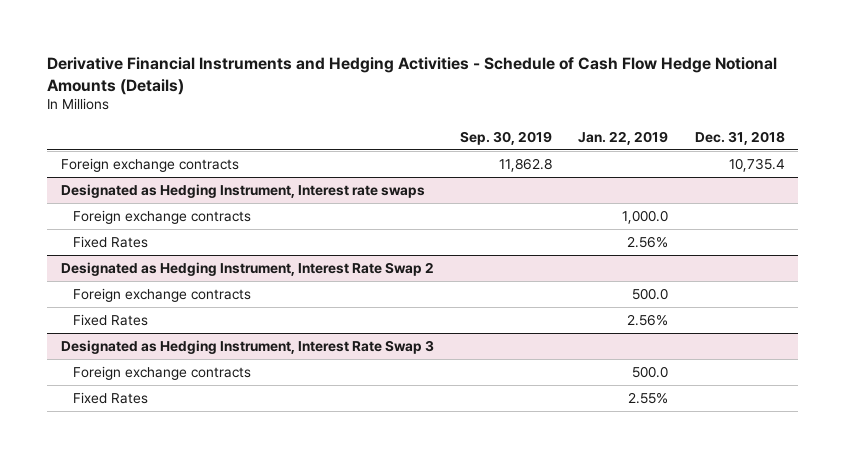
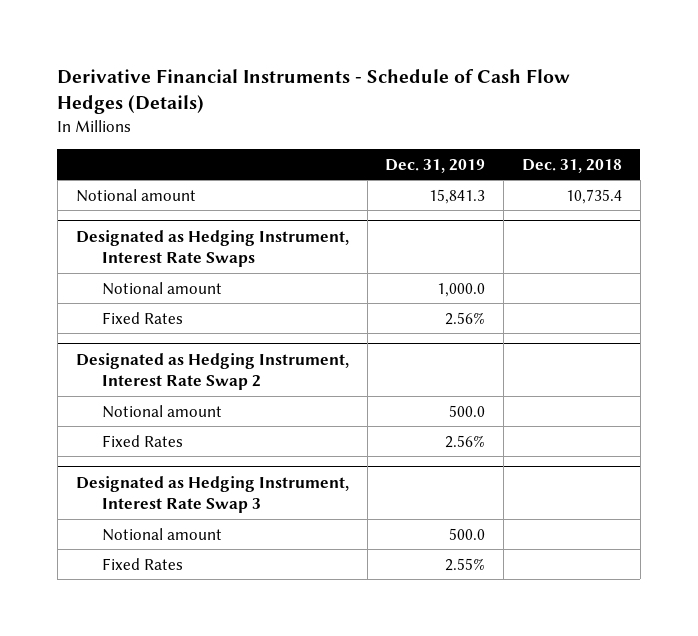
[47,56,778,95] Derivative Financial Instruments and Hedging Activities - Schedule of Cash Flow Hedge Notional Amounts (Details) -> [57,69,571,115] Derivative Financial Instruments - Schedule of Cash Flow Hedges (Details)
[459,130,552,145] Sep. 30, 2019 -> none
[578,130,669,145] Jan. 22, 2019 -> none
none -> [385,158,486,173] Dec. 31, 2019
[60,158,239,173] Foreign exchange contracts -> [75,188,196,202] Notional amount
[60,184,425,199] Designated as Hedging Instrument, Interest rate swaps -> [75,229,349,268] Designated as Hedging Instrument, Interest Rate Swaps
[73,210,252,225] Foreign exchange contracts -> [101,281,222,295] Notional amount
[73,288,252,303] Foreign exchange contracts -> [101,404,222,418] Notional amount
[73,366,252,381] Foreign exchange contracts -> [101,527,222,541] Notional amount

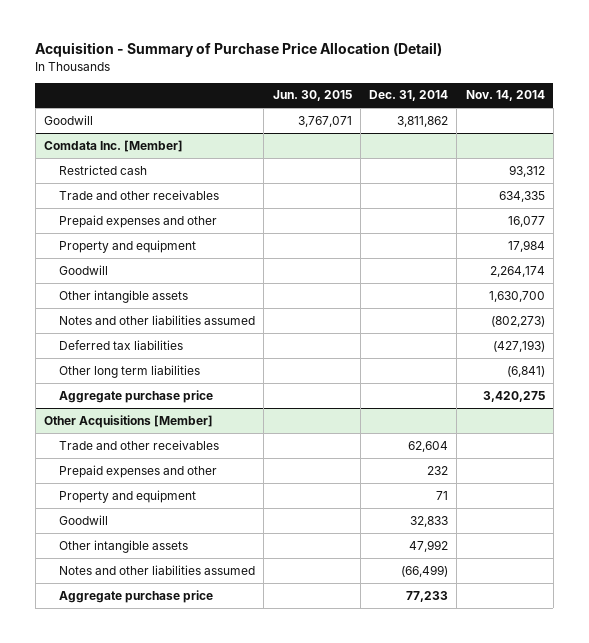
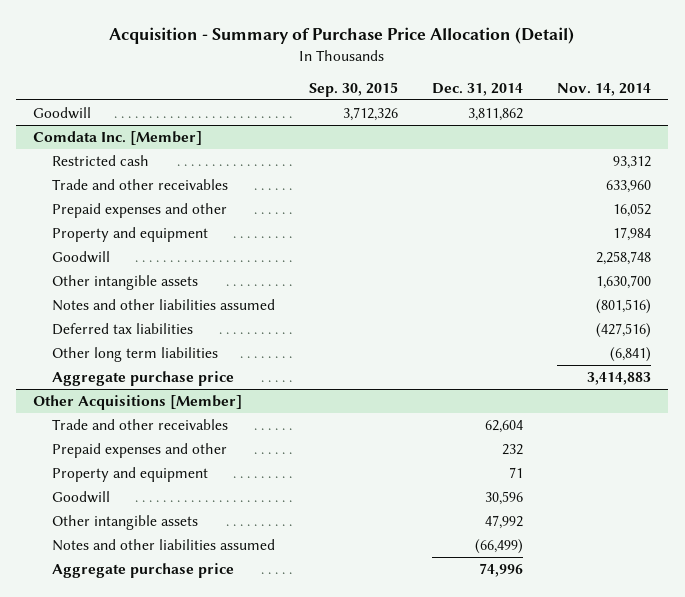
[272,90,352,102] Jun. 30, 2015 -> none
none -> [309,82,399,98] Sep. 30, 2015
[498,190,545,202] 634,335 -> [606,179,652,193] 633,960
[507,215,545,227] 16,077 -> [613,202,652,217] 16,052
[489,265,545,277] 2,264,174 -> [596,250,652,265] 2,258,748
[490,315,545,327] (802,273) -> [596,298,652,314] (801,516)
[492,339,545,352] (427,193) -> [596,322,652,338] (427,516)
[482,390,545,402] 3,420,275 -> [587,371,652,385] 3,414,883
[410,515,449,527] 32,833 -> [485,490,524,505] 30,596
[406,590,449,602] 77,233 -> [479,562,524,577] 74,996

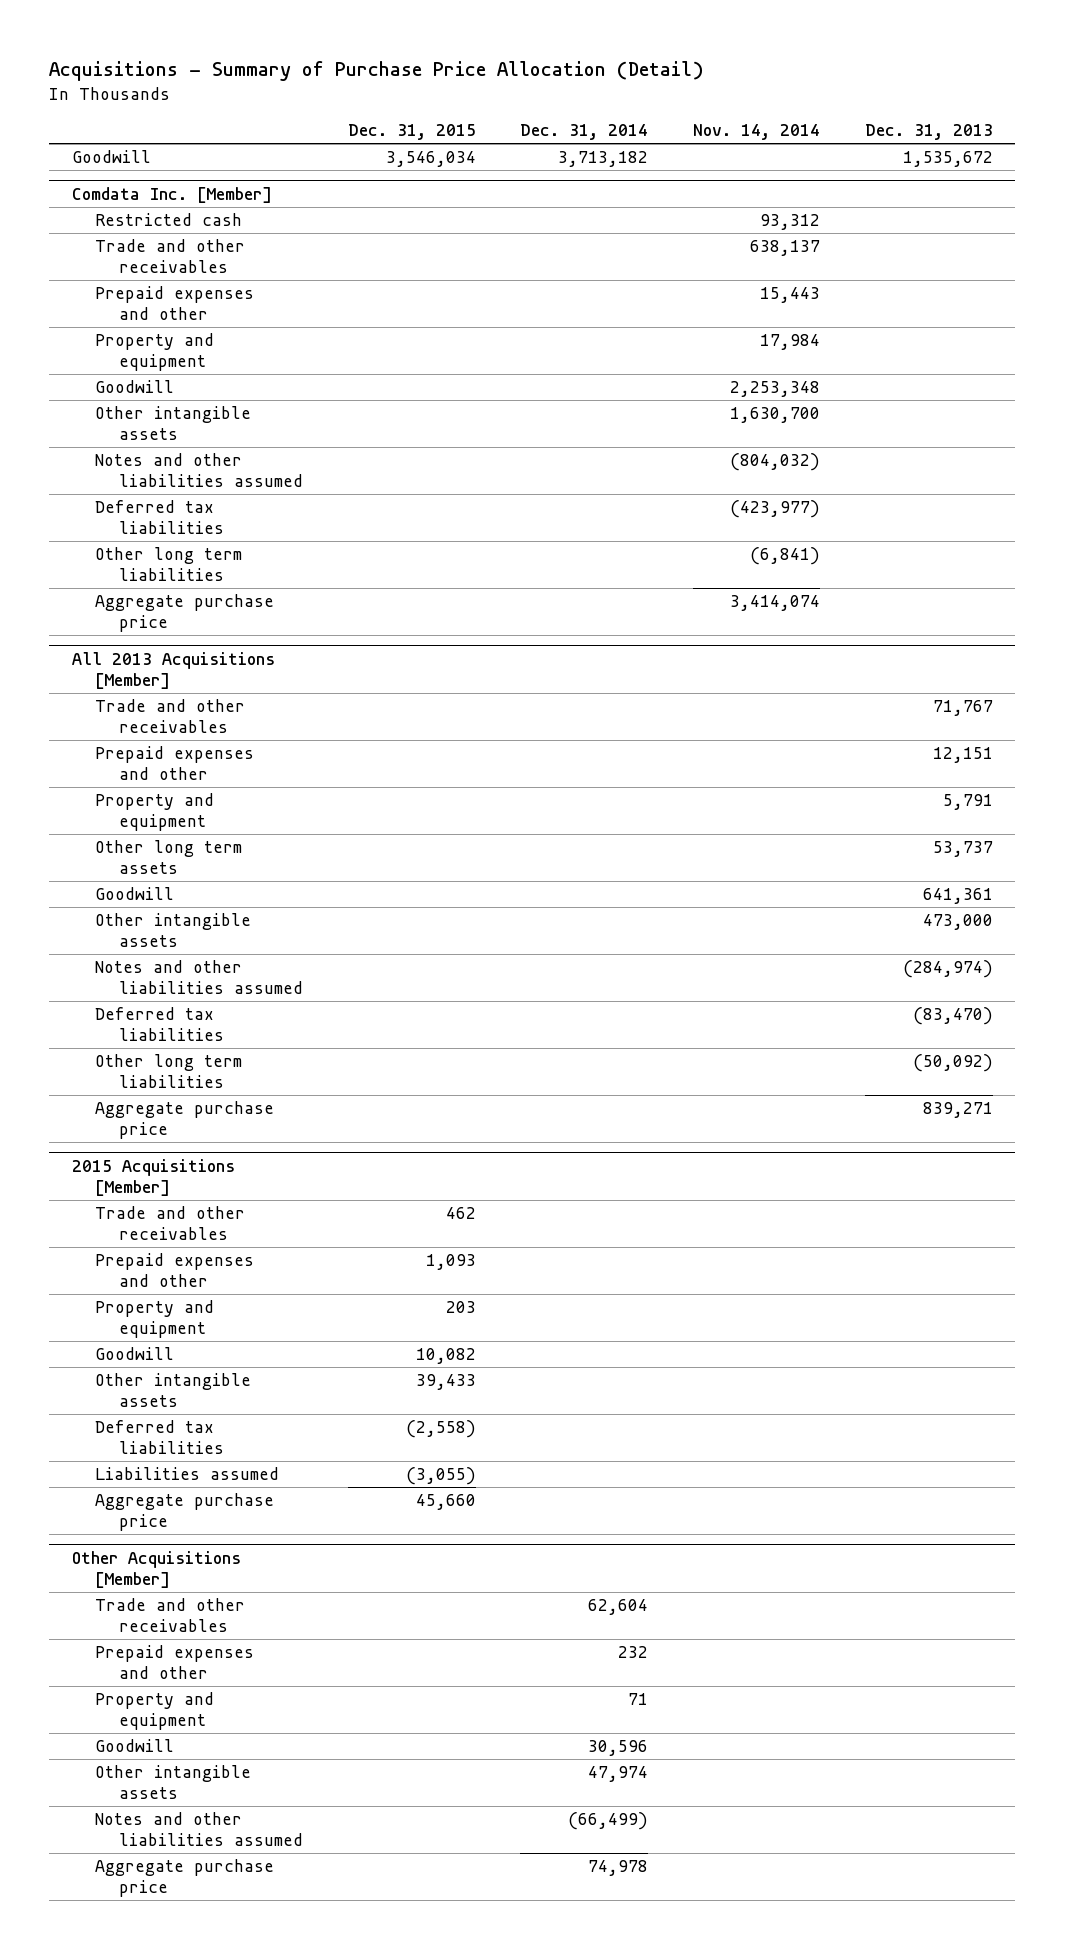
[109,27,575,45] Acquisition - Summary of Purchase Price Allocation (Detail) -> [49,61,705,82] Acquisitions - Summary of Purchase Price Allocation (Detail)
[309,82,399,98] Sep. 30, 2015 -> none
none -> [347,124,476,141] Dec. 31, 2015
none -> [864,124,993,141] Dec. 31, 2013
[468,107,524,121] 3,811,862 -> [558,151,649,168] 3,713,182
[606,179,652,193] 633,960 -> [750,240,821,257] 638,137
[613,202,652,217] 16,052 -> [760,287,821,304] 15,443
[596,250,652,265] 2,258,748 -> [730,381,821,398] 2,253,348
[596,298,652,314] (801,516) -> [730,453,821,472] (804,032)
[596,322,652,338] (427,516) -> [730,500,821,519] (423,977)
[587,371,652,385] 3,414,883 -> [730,595,821,612] 3,414,074
none -> [71,651,275,689] All 2013 Acquisitions [Member]
none -> [95,699,246,734] Trade and other receivables
none -> [95,746,255,781] Prepaid expenses and other
none -> [95,793,215,832] Property and equipment
none -> [95,840,243,875] Other long term assets
none -> [95,887,175,901] Goodwill
none -> [95,913,252,948] Other intangible assets
none -> [95,960,303,995] Notes and other liabilities assumed
none -> [95,1007,224,1042] Deferred tax liabilities
none -> [95,1054,243,1089] Other long term liabilities
none -> [95,1101,275,1140] Aggregate purchase price
none -> [71,1158,235,1196] 2015 Acquisitions [Member]
none -> [95,1206,246,1241] Trade and other receivables
none -> [95,1253,255,1288] Prepaid expenses and other
none -> [95,1300,215,1339] Property and equipment
none -> [95,1347,175,1361] Goodwill
none -> [95,1373,252,1408] Other intangible assets
none -> [95,1420,224,1455] Deferred tax liabilities
none -> [95,1467,280,1481] Liabilities assumed
none -> [95,1493,275,1532] Aggregate purchase price
[485,514,524,529] 47,992 -> [588,1766,649,1783] 47,974
[479,562,524,577] 74,996 -> [588,1860,649,1877] 74,978

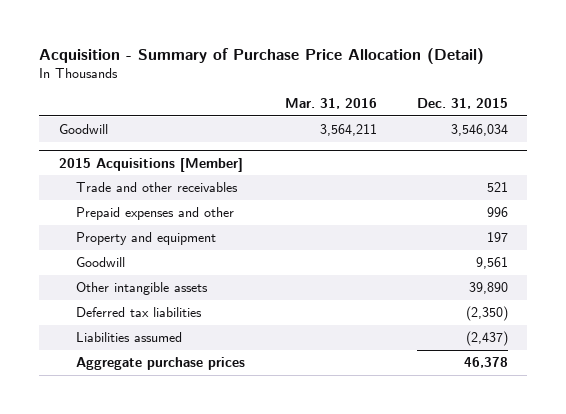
[49,61,705,82] Acquisitions - Summary of Purchase Price Allocation (Detail) -> [38,47,484,64] Acquisition - Summary of Purchase Price Allocation (Detail)
[520,124,649,141] Dec. 31, 2014 -> none
[693,124,821,141] Nov. 14, 2014 -> none
[864,124,993,141] Dec. 31, 2013 -> none
none -> [284,98,377,110] Mar. 31, 2016
[71,186,272,203] Comdata Inc. [Member] -> none
[95,213,243,227] Restricted cash -> none
[95,239,246,274] Trade and other receivables -> none
[95,286,255,321] Prepaid expenses and other -> none
[95,333,215,372] Property and equipment -> none
[95,380,175,394] Goodwill -> none
[95,406,252,441] Other intangible assets -> none
[95,453,303,488] Notes and other liabilities assumed -> none
[95,500,224,535] Deferred tax liabilities -> none
[95,547,243,582] Other long term liabilities -> none
[95,594,275,633] Aggregate purchase price -> none
[71,651,275,689] All 2013 Acquisitions [Member] -> none
[95,699,246,734] Trade and other receivables -> none
[95,746,255,781] Prepaid expenses and other -> none
[95,793,215,832] Property and equipment -> none
[95,840,243,875] Other long term assets -> none
[95,887,175,901] Goodwill -> none
[95,913,252,948] Other intangible assets -> none
[95,960,303,995] Notes and other liabilities assumed -> none
[95,1007,224,1042] Deferred tax liabilities -> none
[95,1054,243,1089] Other long term liabilities -> none
[95,1101,275,1140] Aggregate purchase price -> none
[71,1550,241,1588] Other Acquisitions [Member] -> none
[95,1598,246,1633] Trade and other receivables -> none
[95,1645,255,1680] Prepaid expenses and other -> none
[95,1692,215,1731] Property and equipment -> none
[95,1739,175,1753] Goodwill -> none
[95,1765,252,1800] Other intangible assets -> none
[95,1812,303,1847] Notes and other liabilities assumed -> none
[95,1859,275,1898] Aggregate purchase price -> none
[445,1207,476,1220] 462 -> [486,182,508,193] 521
[425,1254,476,1271] 1,093 -> [486,207,508,218] 996
[445,1301,476,1314] 203 -> [486,232,508,243] 197
[415,1348,476,1365] 10,082 -> [475,257,508,270] 9,561
[415,1374,476,1391] 39,433 -> [468,282,508,295] 39,890
[405,1420,476,1439] (2,558) -> [465,306,508,322] (2,350)
[405,1467,476,1486] (3,055) -> [465,331,508,347] (2,437)
[95,1493,275,1532] Aggregate purchase price -> [76,357,246,371] Aggregate purchase prices
[415,1494,476,1511] 45,660 -> [463,357,508,369] 46,378

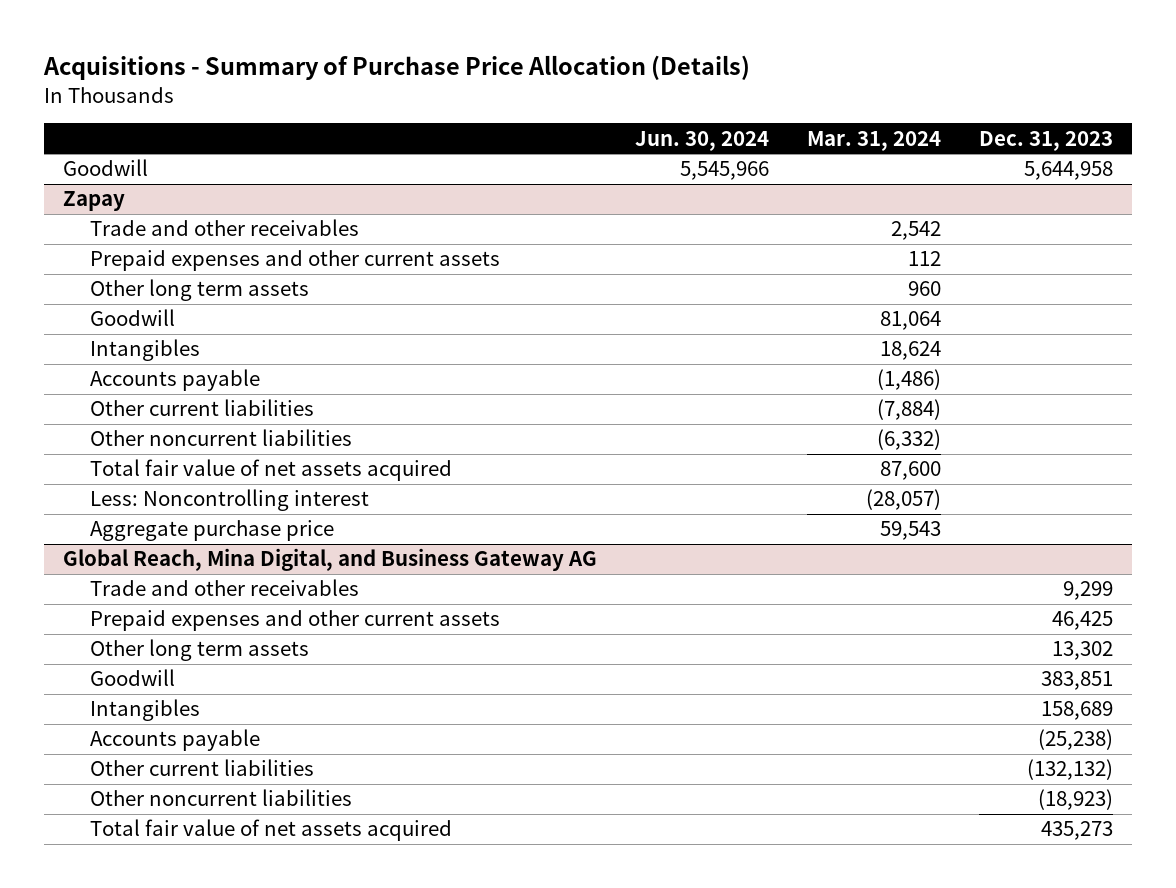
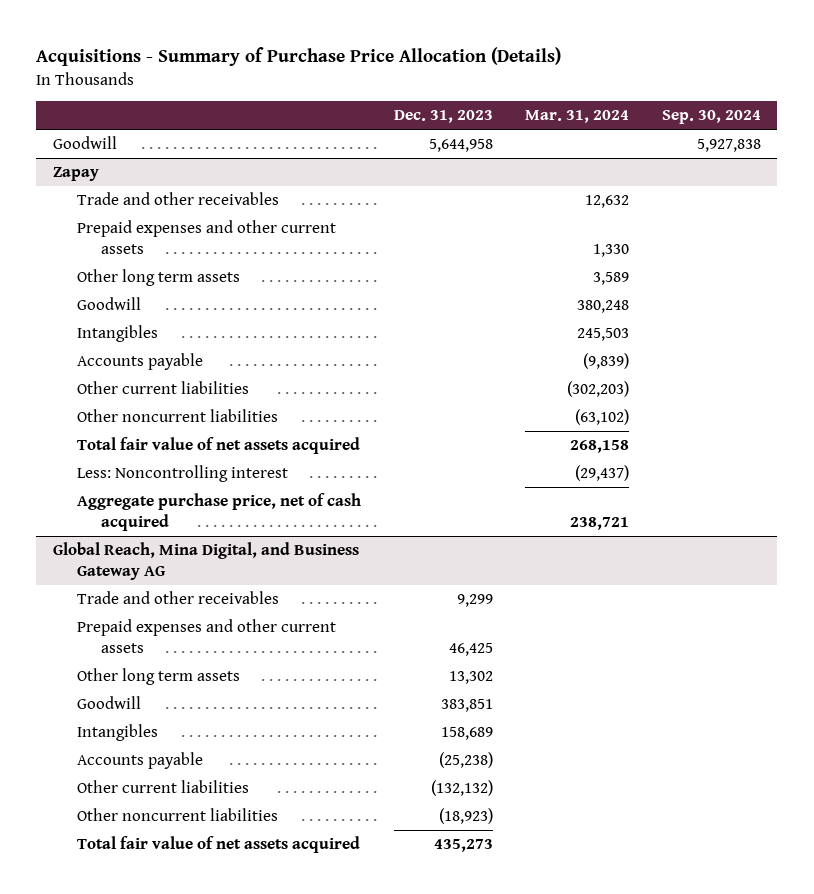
[634,130,769,151] Jun. 30, 2024 -> none
none -> [662,110,762,125] Sep. 30, 2024
[891,221,942,241] 2,542 -> [585,195,630,209] 12,632
[908,251,942,267] 112 -> [593,243,630,257] 1,330
[908,281,942,297] 960 -> [593,272,630,286] 3,589
[880,311,942,331] 81,064 -> [577,300,630,314] 380,248
[880,341,942,361] 18,624 -> [577,328,630,342] 245,503
[877,369,942,391] (1,486) -> [583,353,630,370] (9,839)
[877,399,942,421] (7,884) -> [567,381,630,398] (302,203)
[877,429,942,451] (6,332) -> [575,409,630,426] (63,102)
[880,461,942,481] 87,600 -> [570,440,630,454] 268,158
[866,489,942,511] (28,057) -> [575,465,630,482] (29,437)
[89,520,334,542] Aggregate purchase price -> [77,493,362,531] Aggregate purchase price, net of cash acquired
[880,521,942,541] 59,543 -> [570,516,630,530] 238,721

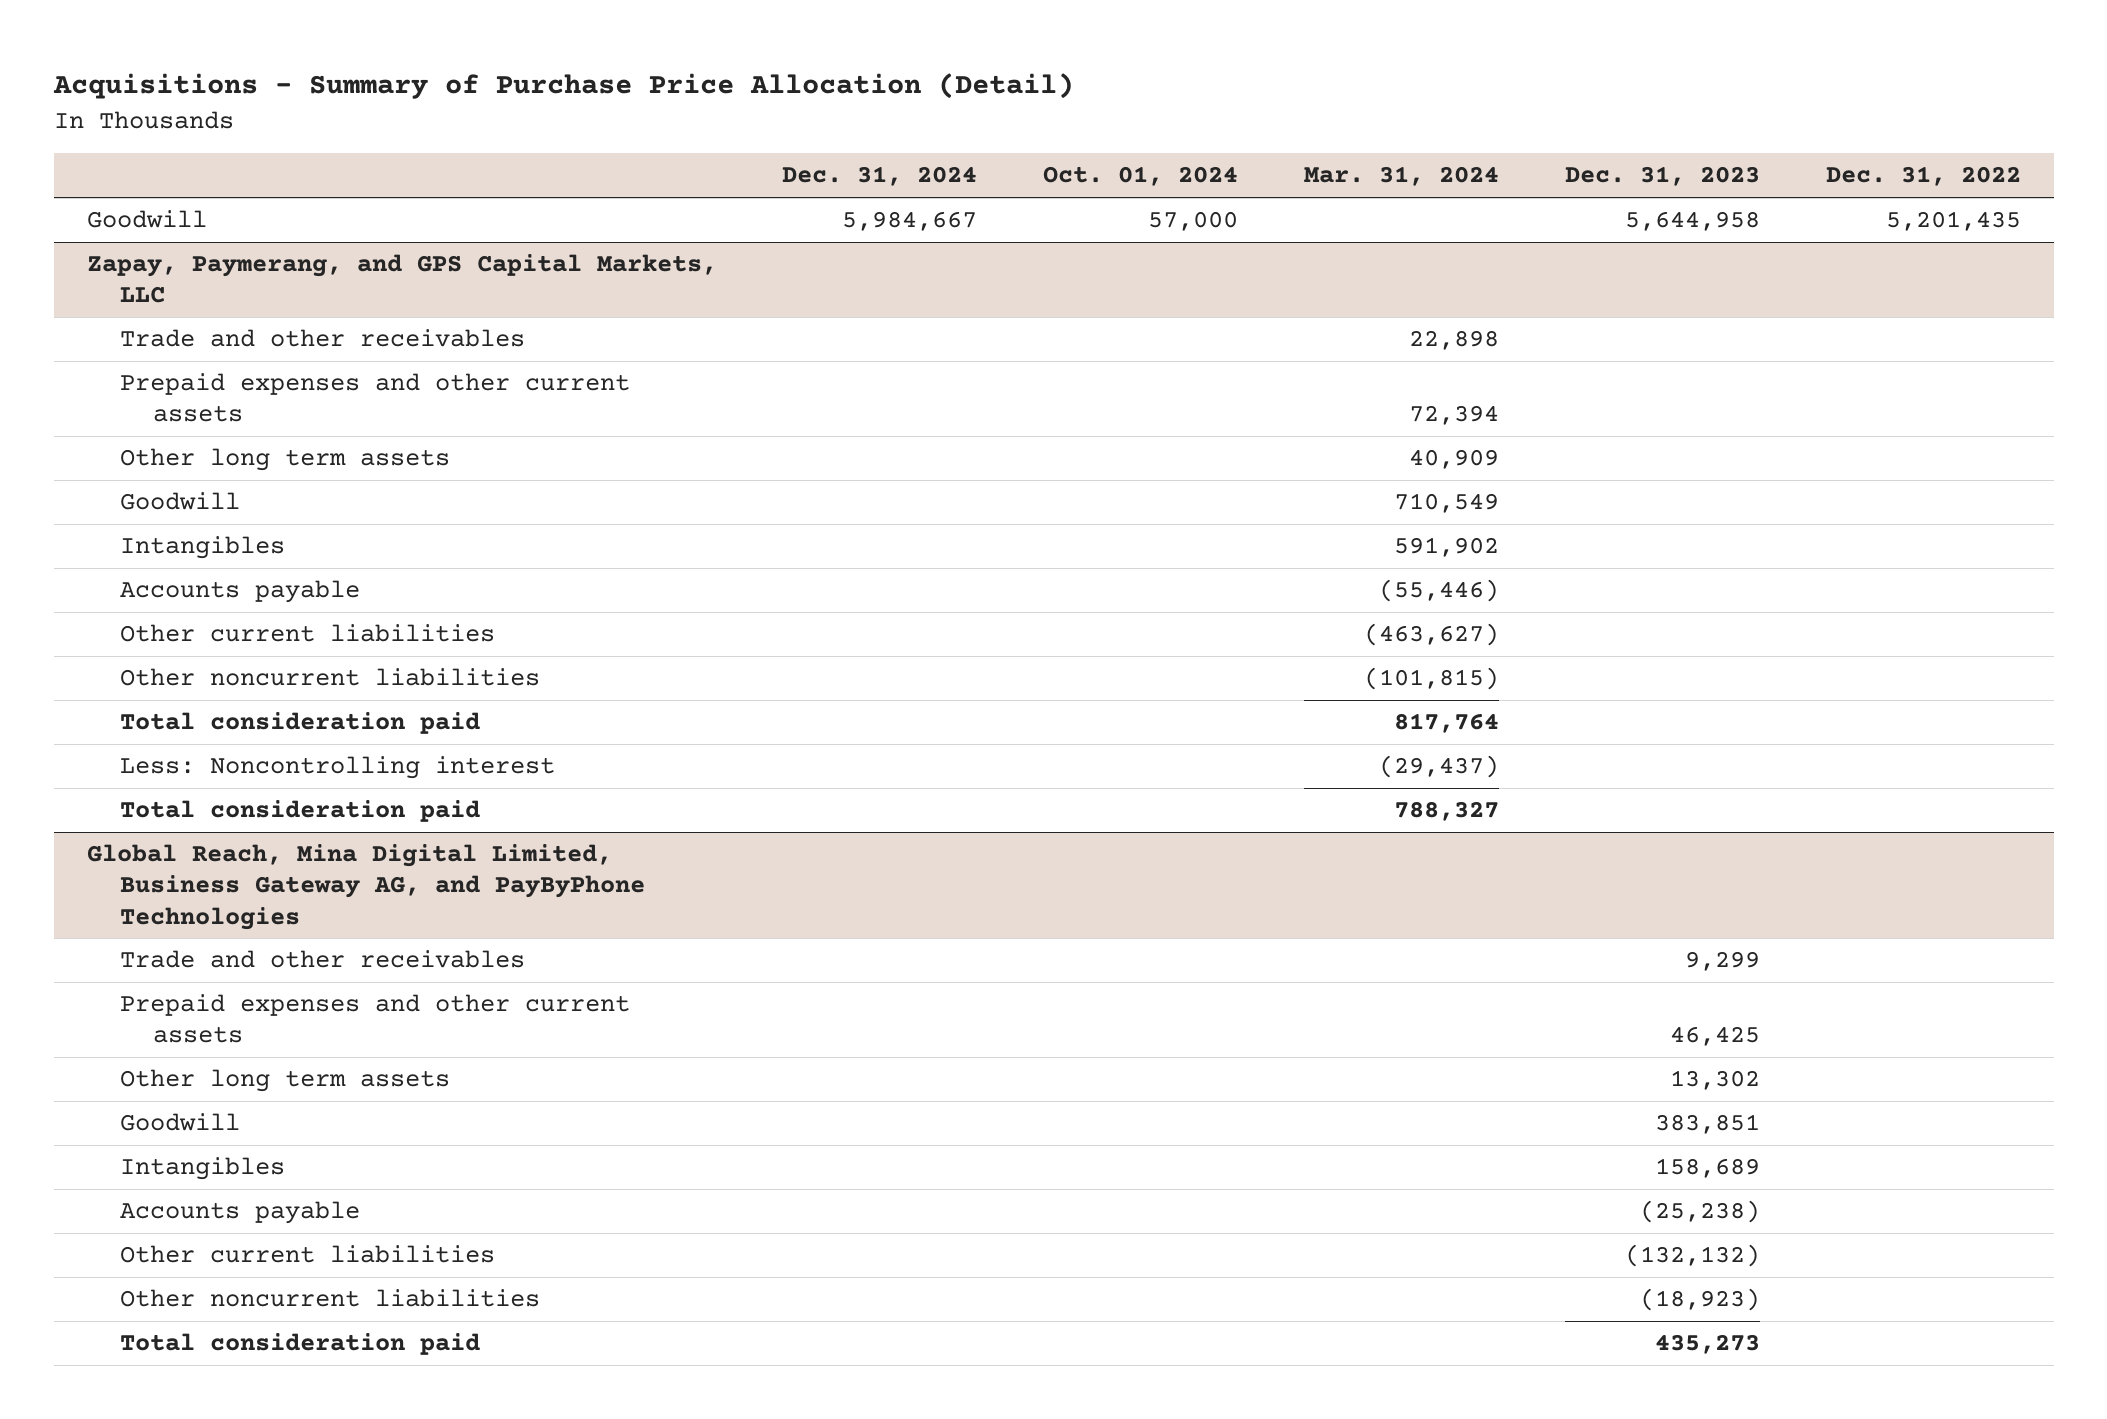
[36,47,562,67] Acquisitions - Summary of Purchase Price Allocation (Details) -> [52,73,1074,100] Acquisitions - Summary of Purchase Price Allocation (Detail)
[662,110,762,125] Sep. 30, 2024 -> none
none -> [782,166,978,187] Dec. 31, 2024
none -> [1043,166,1239,187] Oct. 01, 2024
none -> [1825,166,2021,187] Dec. 31, 2022
[77,437,361,455] Total fair value of net assets acquired -> none
[52,167,99,182] Zapay -> [86,254,717,304] Zapay, Paymerang, and GPS Capital Markets, LLC
[585,195,630,209] 12,632 -> [1409,330,1500,351] 22,898
[593,243,630,257] 1,330 -> [1409,405,1500,426] 72,394
[593,272,630,286] 3,589 -> [1409,449,1500,470] 40,909
[577,300,630,314] 380,248 -> [1394,493,1500,514] 710,549
[577,328,630,342] 245,503 -> [1394,537,1500,558] 591,902
[583,353,630,370] (9,839) -> [1379,579,1500,603] (55,446)
[567,381,630,398] (302,203) -> [1364,623,1500,647] (463,627)
[575,409,630,426] (63,102) -> [1364,667,1500,691] (101,815)
none -> [119,712,480,735] Total consideration paid
[77,493,362,531] Aggregate purchase price, net of cash acquired -> none
none -> [119,800,480,823] Total consideration paid
[52,542,359,580] Global Reach, Mina Digital, and Business Gateway AG -> [86,844,645,930] Global Reach, Mina Digital Limited, Business Gateway AG, and PayByPhone Technologies
[77,836,361,854] Total fair value of net assets acquired -> [119,1333,480,1356] Total consideration paid

